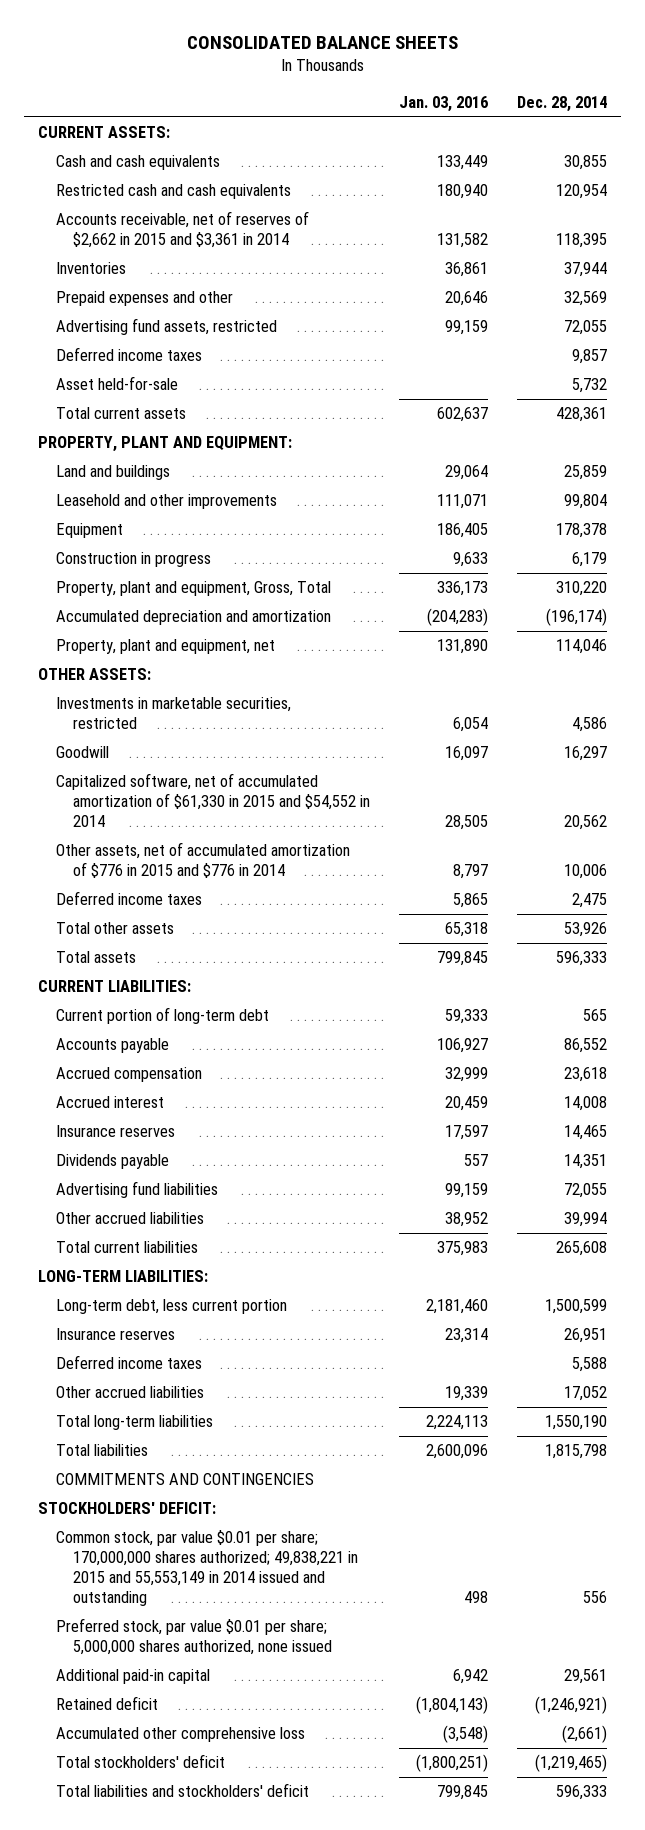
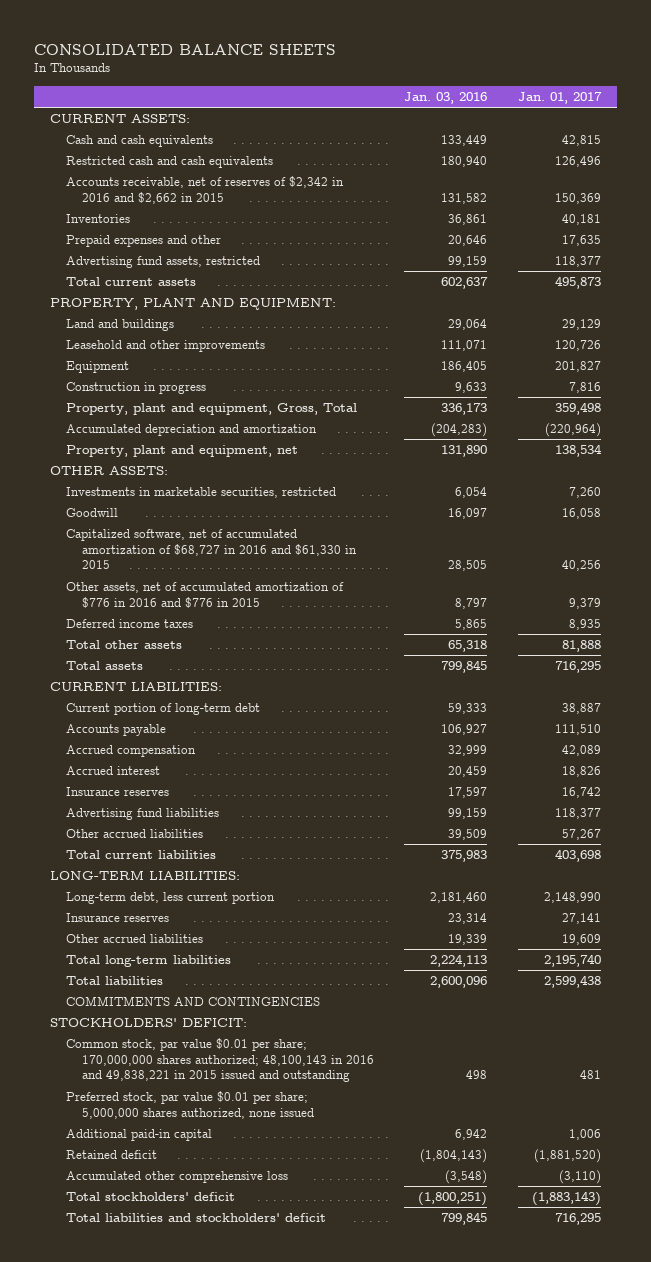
[516,95,607,112] Dec. 28, 2014 -> none
none -> [518,91,603,104] Jan. 01, 2017
[55,211,309,249] Accounts receivable, net of reserves of $2,662 in 2015 and $3,361 in 2014 -> [65,176,344,204] Accounts receivable, net of reserves of $2,342 in 2016 and $2,662 in 2015
[55,347,202,362] Deferred income taxes -> none
[55,376,178,391] Asset held-for-sale -> none
[55,773,370,828] Capitalized software, net of accumulated amortization of $61,330 in 2015 and $54,552 in 2014 -> [65,529,357,570] Capitalized software, net of accumulated amortization of $68,727 in 2016 and $61,330 in 2015
[55,842,350,879] Other assets, net of accumulated amortization of $776 in 2015 and $776 in 2014 -> [65,582,344,608] Other assets, net of accumulated amortization of $776 in 2016 and $776 in 2015
[55,1154,169,1170] Dividends payable -> none
[444,1212,488,1228] 38,952 -> [448,829,488,841] 39,509
[55,1355,202,1370] Deferred income taxes -> none
[55,1530,358,1607] Common stock, par value $0.01 per share; 170,000,000 shares authorized; 49,838,221 in 2015 and 55,553,149 in 2014 issued and outstanding -> [65,1038,374,1083] Common stock, par value $0.01 per share; 170,000,000 shares authorized; 48,100,143 in 2016 and 49,838,221 in 2015 issued and outstanding

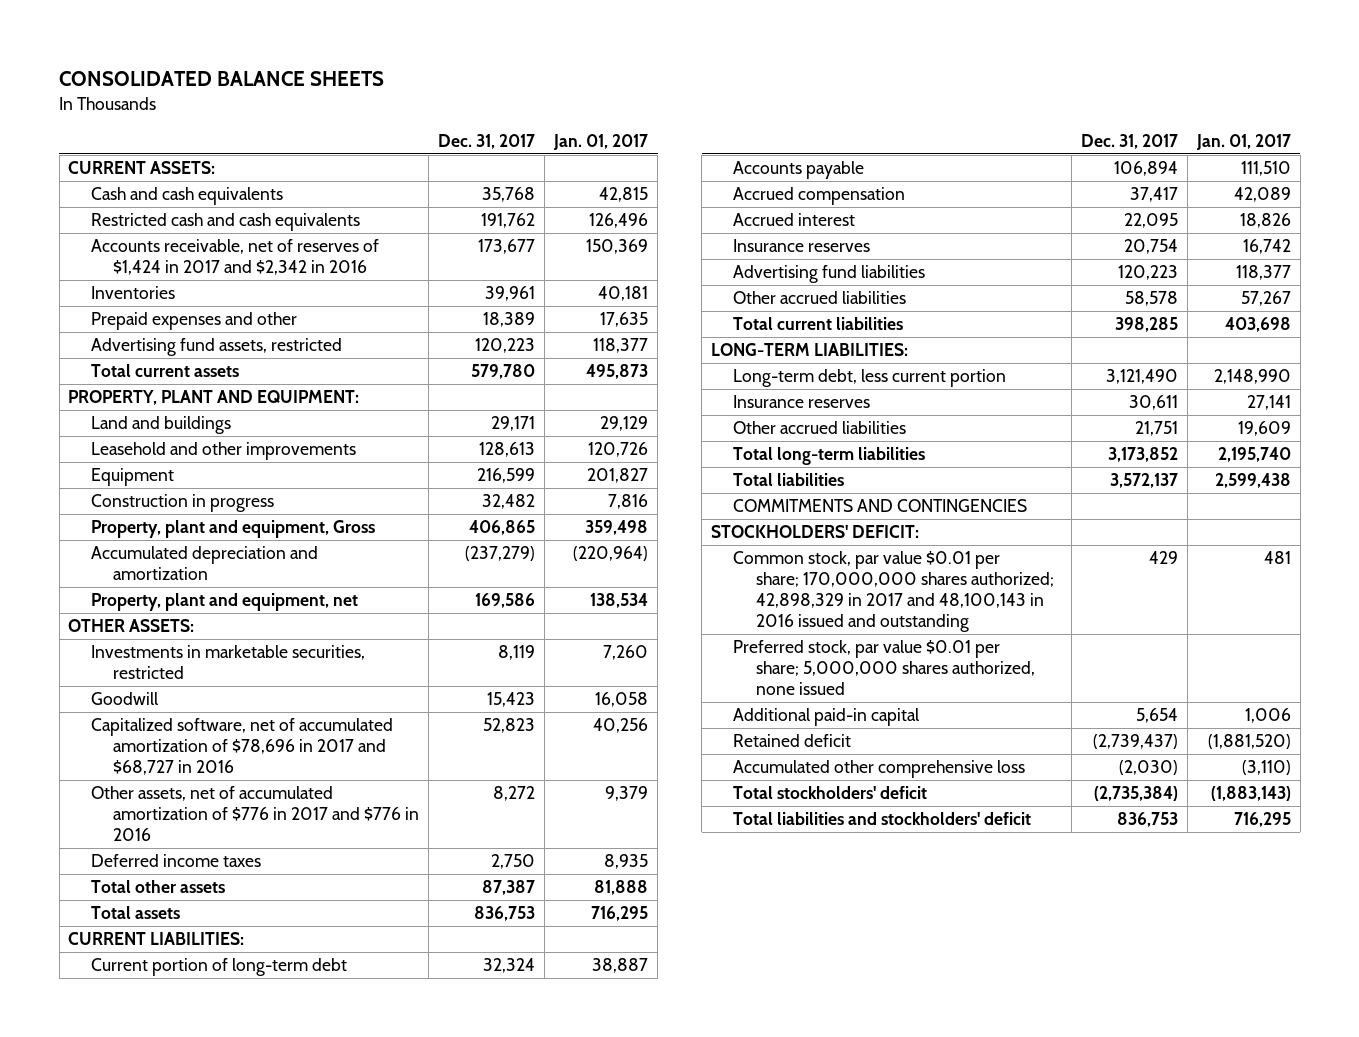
[404,91,488,104] Jan. 03, 2016 -> none
none -> [438,133,536,149] Dec. 31, 2017
[65,176,344,204] Accounts receivable, net of reserves of $2,342 in 2016 and $2,662 in 2015 -> [90,239,379,276] Accounts receivable, net of reserves of $1,424 in 2017 and $2,342 in 2016
[65,403,357,416] Property, plant and equipment, Gross, Total -> [90,520,375,539] Property, plant and equipment, Gross
[65,529,357,570] Capitalized software, net of accumulated amortization of $68,727 in 2016 and $61,330 in 2015 -> [90,718,393,776] Capitalized software, net of accumulated amortization of $78,696 in 2017 and $68,727 in 2016
[65,582,344,608] Other assets, net of accumulated amortization of $776 in 2016 and $776 in 2015 -> [90,786,420,842] Other assets, net of accumulated amortization of $776 in 2017 and $776 in 2016
[65,1038,374,1083] Common stock, par value $0.01 per share; 170,000,000 shares authorized; 48,100,143 in 2016 and 49,838,221 in 2015 issued and outstanding -> [733,551,1054,633] Common stock, par value $0.01 per share; 170,000,000 shares authorized; 42,898,329 in 2017 and 48,100,143 in 2016 issued and outstanding

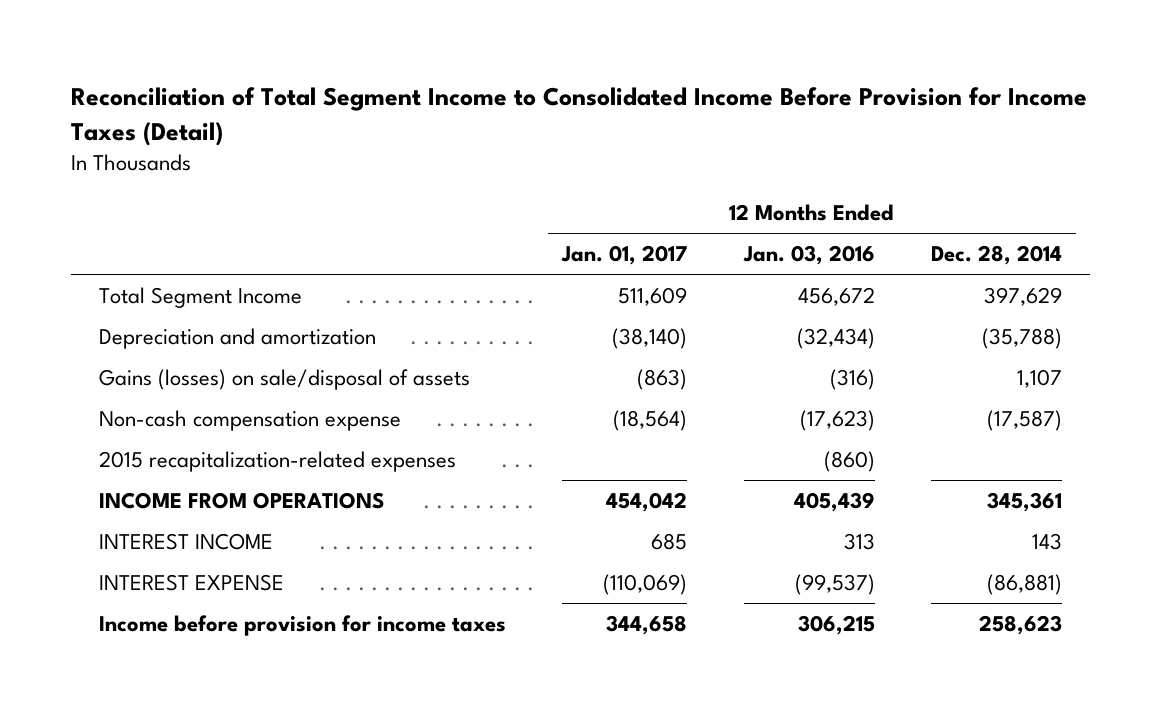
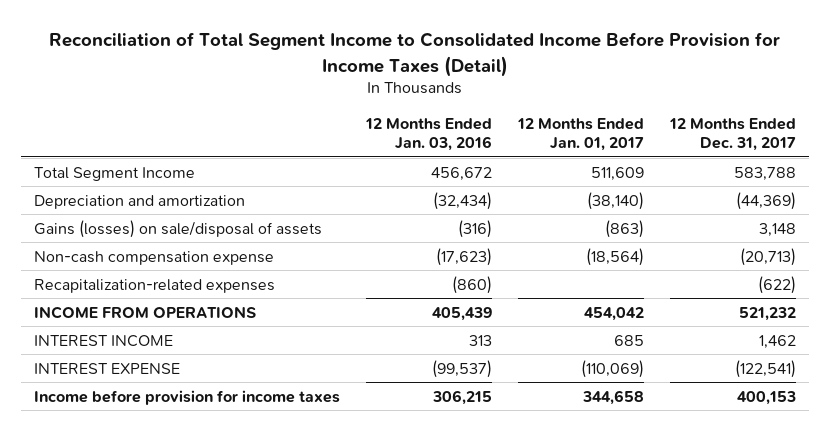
[931,245,1063,266] Dec. 28, 2014 -> none
none -> [668,118,796,152] 12 Months Ended Dec. 31, 2017
[98,450,456,472] 2015 recapitalization-related expenses -> [34,278,276,293] Recapitalization-related expenses

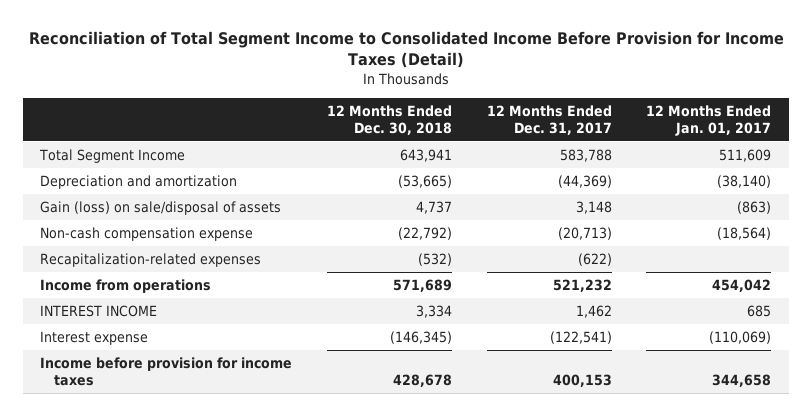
[365,118,493,152] 12 Months Ended Jan. 03, 2016 -> none
none -> [326,104,452,136] 12 Months Ended Dec. 30, 2018
[34,219,323,238] Gains (losses) on sale/disposal of assets -> [39,200,281,215] Gain (loss) on sale/disposal of assets
[34,305,257,319] INCOME FROM OPERATIONS -> [39,278,211,293] Income from operations
[34,362,181,374] INTEREST EXPENSE -> [39,330,148,345] Interest expense

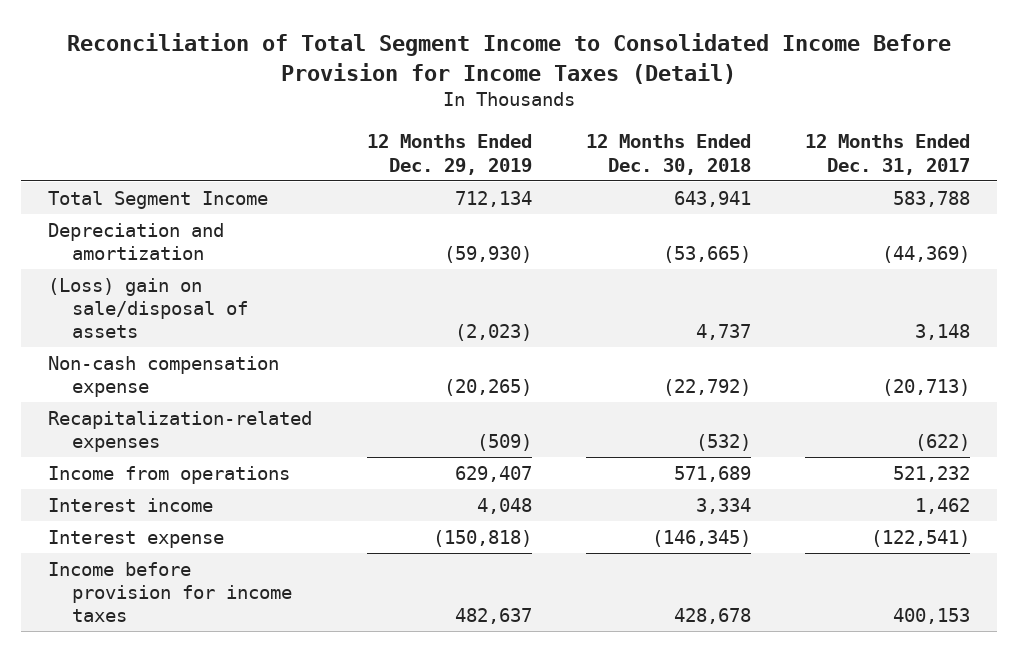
[646,104,772,137] 12 Months Ended Jan. 01, 2017 -> none
none -> [366,134,532,175] 12 Months Ended Dec. 29, 2019
[39,200,281,215] Gain (loss) on sale/disposal of assets -> [48,277,249,339] (Loss) gain on sale/disposal of assets
[39,304,157,317] INTEREST INCOME -> [48,497,214,512] Interest income

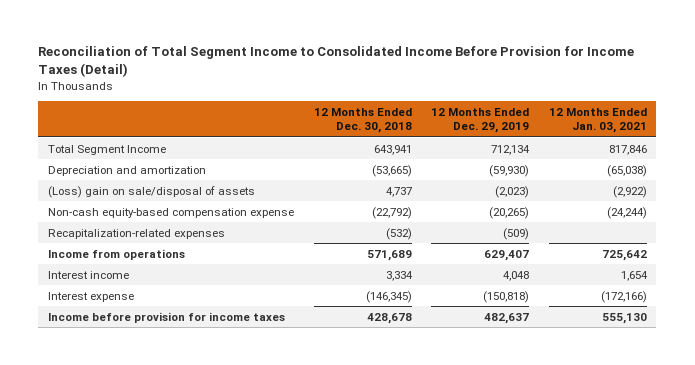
[804,134,970,175] 12 Months Ended Dec. 31, 2017 -> none
none -> [548,107,647,134] 12 Months Ended Jan. 03, 2021
[48,355,280,398] Non-cash compensation expense -> [48,207,295,218] Non-cash equity-based compensation expense

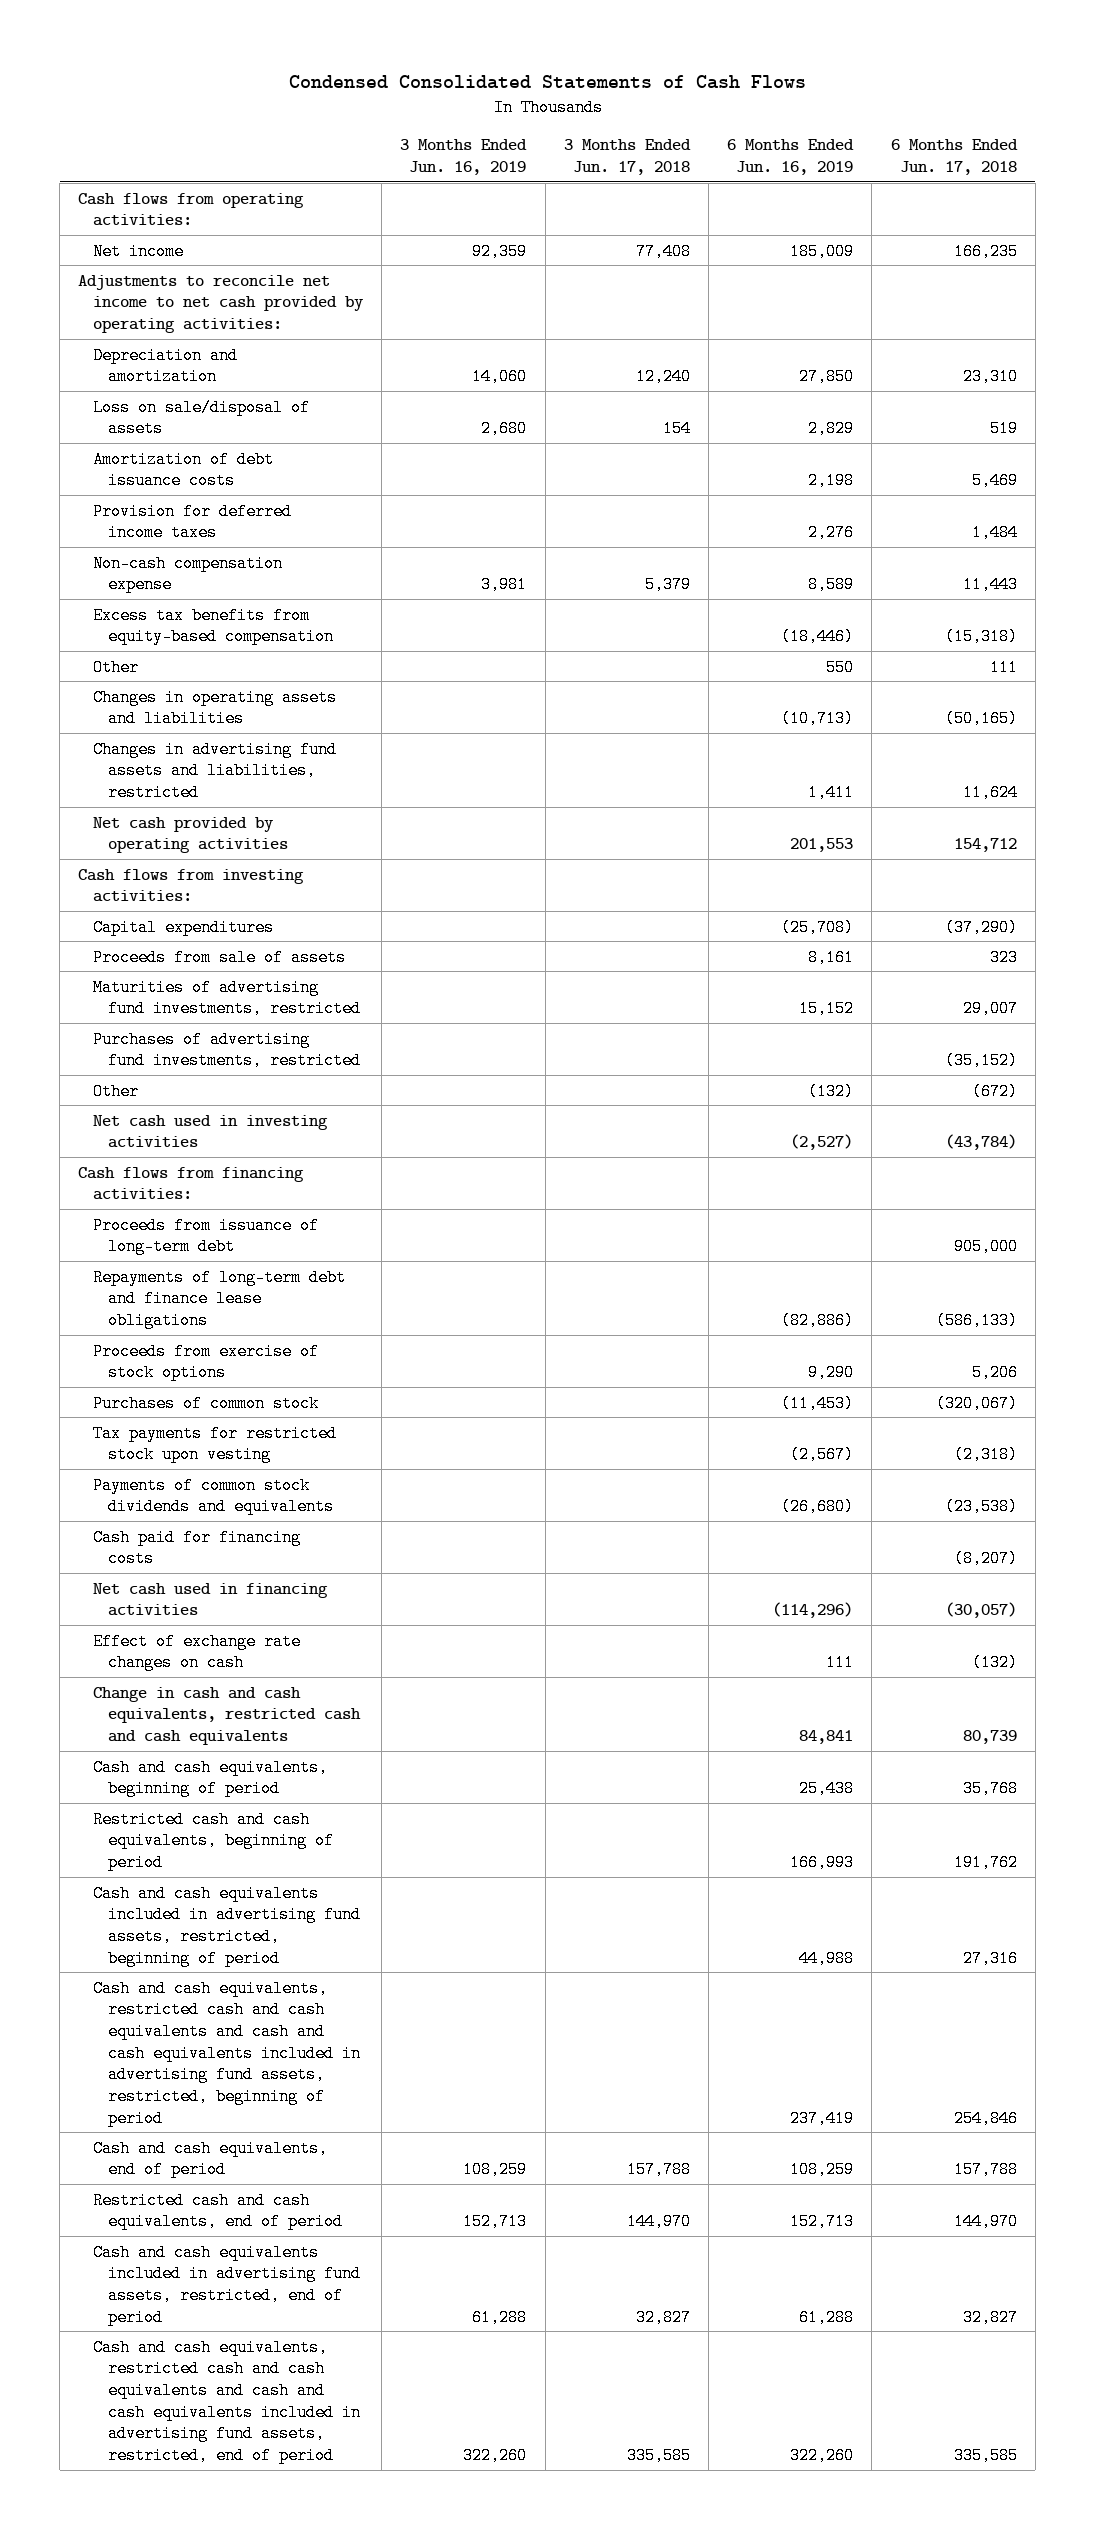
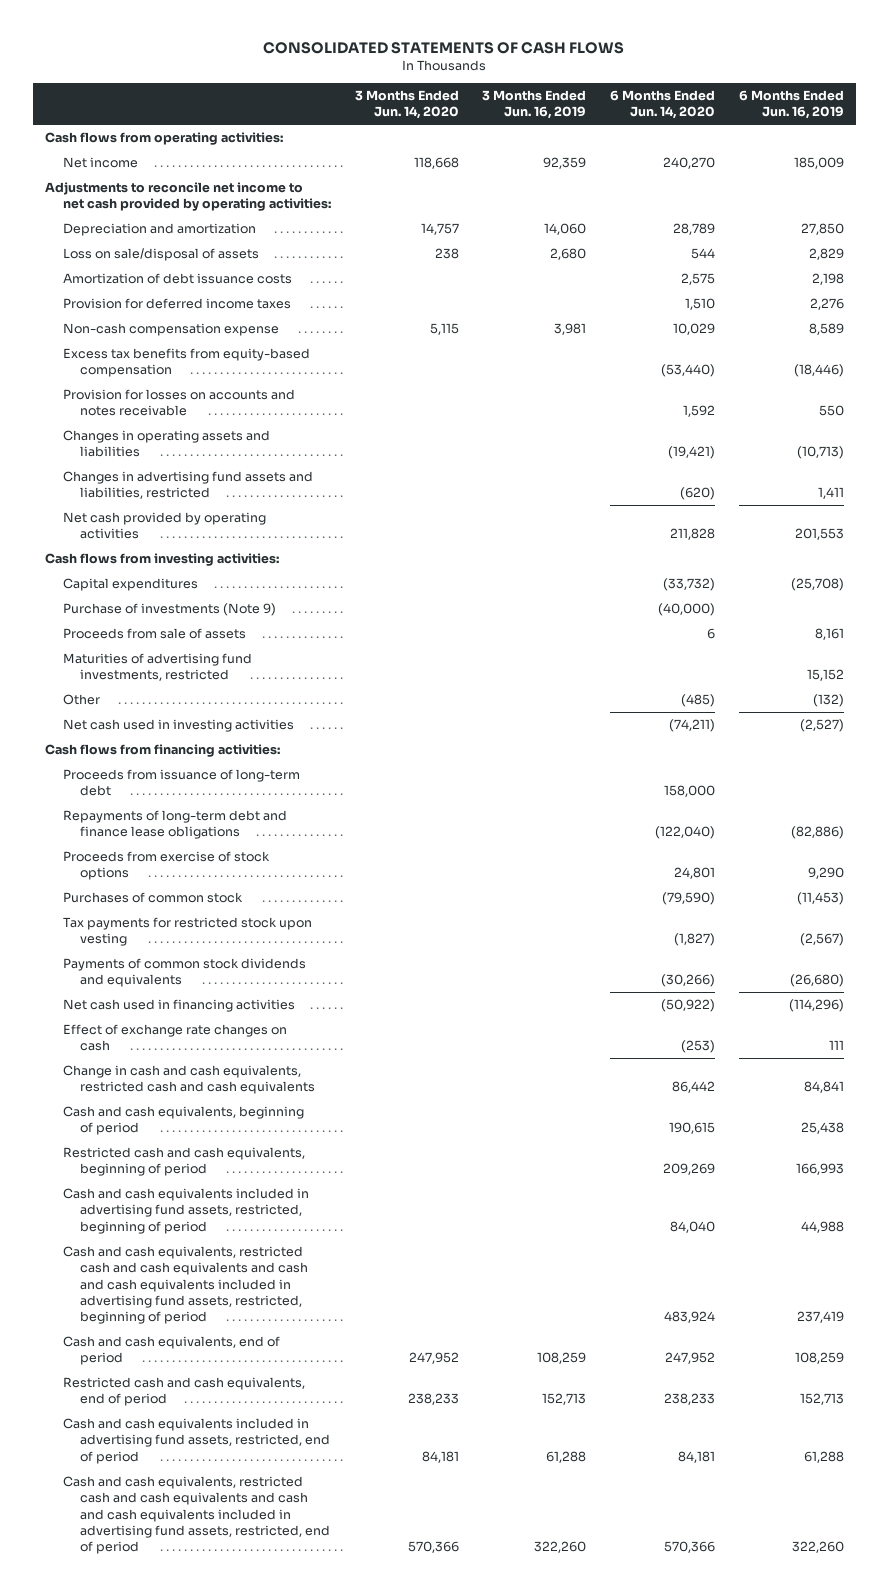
[288,74,806,89] Condensed Consolidated Statements of Cash Flows -> [263,41,625,54] CONSOLIDATED STATEMENTS OF CASH FLOWS
[563,139,691,176] 3 Months Ended Jun. 17, 2018 -> none
[890,139,1018,176] 6 Months Ended Jun. 17, 2018 -> none
none -> [354,89,459,120] 3 Months Ended Jun. 14, 2020
none -> [610,89,716,120] 6 Months Ended Jun. 14, 2020
[92,658,139,676] Other -> none
none -> [62,389,295,417] Provision for losses on accounts and notes receivable
none -> [62,603,276,617] Purchase of investments (Note 9)
[92,1030,361,1070] Purchases of advertising fund investments, restricted -> none
[92,1528,301,1568] Cash paid for financing costs -> none

